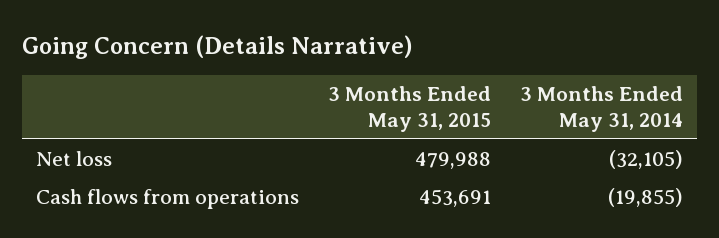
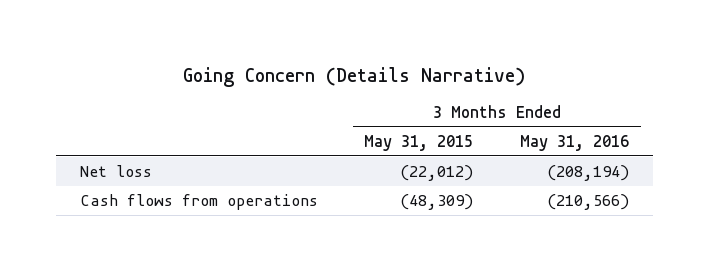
[519,86,683,133] 3 Months Ended May 31, 2014 -> none
none -> [520,134,630,151] May 31, 2016
[415,152,492,170] 479,988 -> [400,165,474,182] (22,012)
[419,189,492,208] 453,691 -> [400,194,474,211] (48,309)

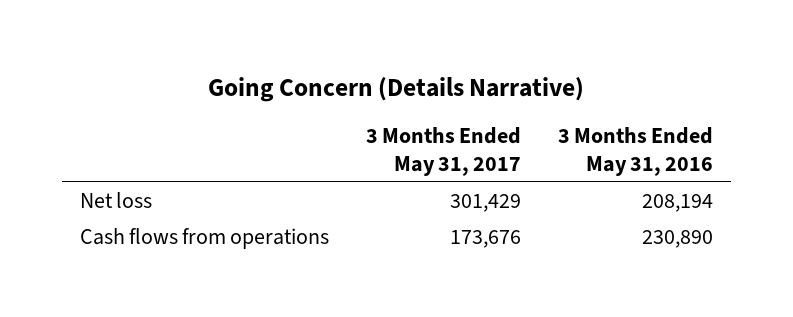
[364,134,474,151] May 31, 2015 -> none
none -> [365,127,521,177] 3 Months Ended May 31, 2017
[547,165,630,182] (208,194) -> [641,194,713,213] 208,194
[547,194,630,211] (210,566) -> [641,230,713,249] 230,890

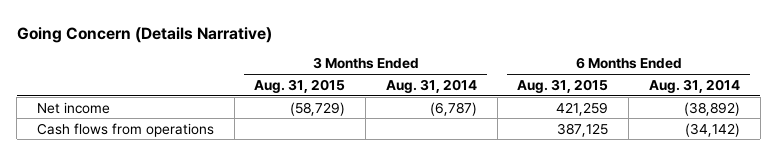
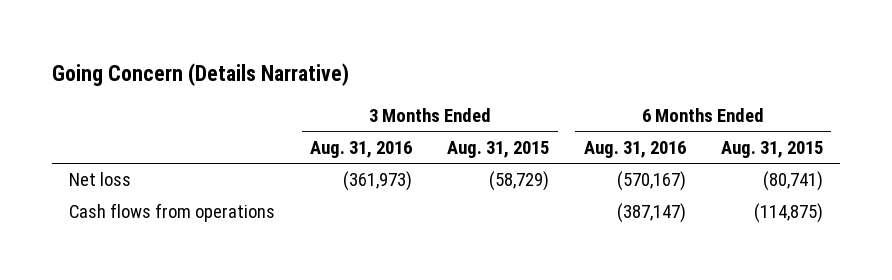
[385,78,477,93] Aug. 31, 2014 -> none
[648,78,740,93] Aug. 31, 2014 -> none
none -> [310,140,413,158] Aug. 31, 2016
none -> [583,140,686,158] Aug. 31, 2016
[36,101,110,114] Net income -> [69,172,132,187] Net loss
[556,101,609,116] 421,259 -> [762,171,823,192] (80,741)
[557,122,609,137] 387,125 -> [753,203,823,224] (114,875)

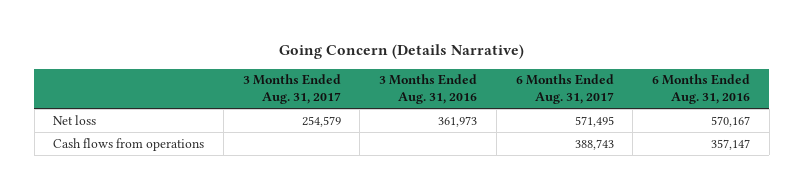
[447,140,550,158] Aug. 31, 2015 -> none
[720,140,823,158] Aug. 31, 2015 -> none
none -> [242,74,341,105] 3 Months Ended Aug. 31, 2017
none -> [515,74,614,105] 6 Months Ended Aug. 31, 2017
[343,171,413,192] (361,973) -> [438,115,478,127] 361,973
[616,171,686,192] (570,167) -> [710,115,750,127] 570,167
[616,203,686,224] (387,147) -> [710,138,750,150] 357,147

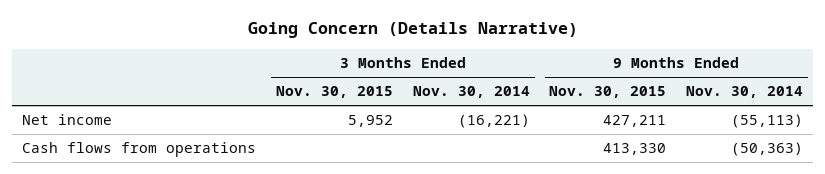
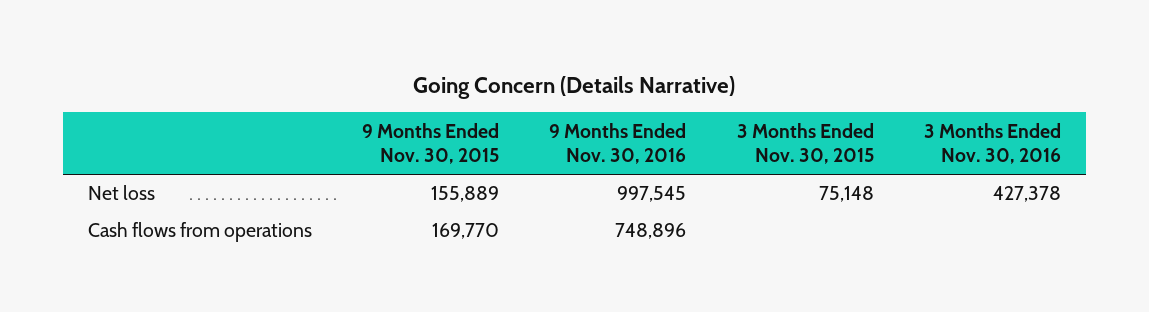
[412,86,530,99] Nov. 30, 2014 -> none
[686,86,804,99] Nov. 30, 2014 -> none
none -> [549,122,687,165] 9 Months Ended Nov. 30, 2016
none -> [924,122,1062,165] 3 Months Ended Nov. 30, 2016
[21,114,112,126] Net income -> [87,185,155,201] Net loss
[347,115,393,128] 5,952 -> [818,186,874,203] 75,148
[603,115,667,128] 427,211 -> [431,186,500,203] 155,889
[603,143,667,156] 413,330 -> [432,223,500,240] 169,770

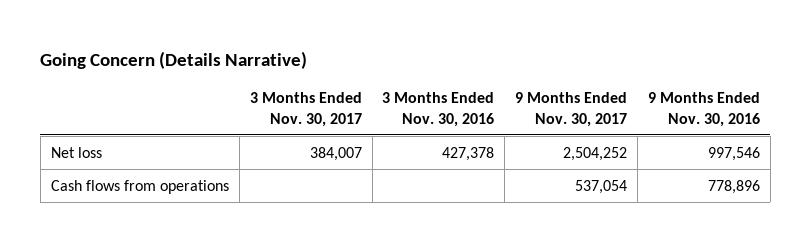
[362,122,500,165] 9 Months Ended Nov. 30, 2015 -> none
[736,122,874,165] 3 Months Ended Nov. 30, 2015 -> none
none -> [249,92,362,127] 3 Months Ended Nov. 30, 2017
none -> [515,92,628,127] 9 Months Ended Nov. 30, 2017
[617,186,687,203] 997,545 -> [708,146,761,161] 997,546
[615,223,687,240] 748,896 -> [708,179,761,194] 778,896

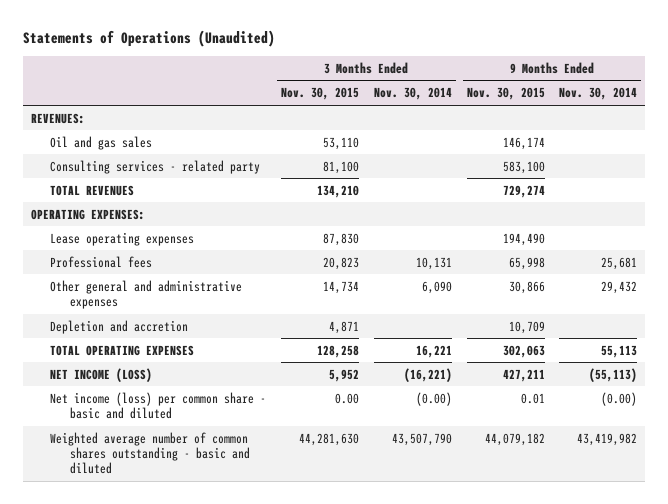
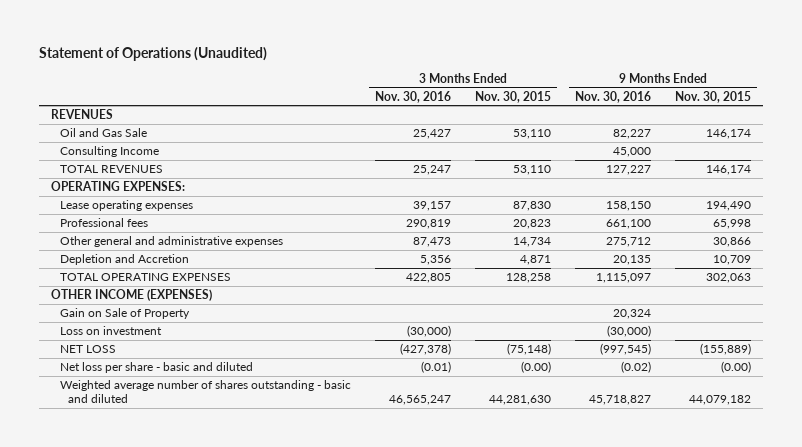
[23,30,276,48] Statements of Operations (Unaudited) -> [39,46,268,61] Statement of Operations (Unaudited)
[373,87,452,101] Nov. 30, 2014 -> none
[559,87,638,101] Nov. 30, 2014 -> none
none -> [374,90,451,103] Nov. 30, 2016
none -> [574,90,651,103] Nov. 30, 2016
[50,159,261,174] Consulting services - related party -> none
[30,112,85,124] REVENUES: -> [51,109,114,120] REVENUES
[50,135,153,150] Oil and gas sales -> [59,128,147,138] Oil and Gas Sale
none -> [59,146,159,158] Consulting Income
[317,184,360,198] 134,210 -> [512,165,551,176] 53,110
[502,184,545,198] 729,274 -> [705,165,751,176] 146,174
[50,319,189,334] Depletion and accretion -> [59,254,189,266] Depletion and Accretion
none -> [51,289,213,302] OTHER INCOME (EXPENSES)
none -> [59,308,190,320] Gain on Sale of Property
none -> [59,326,162,336] Loss on investment
[50,367,153,382] NET INCOME (LOSS) -> [59,345,116,354] NET LOSS
[329,368,360,382] 5,952 -> [506,343,551,356] (75,148)
[502,368,545,382] 427,211 -> [699,343,751,356] (155,889)
[50,391,267,420] Net income (loss) per common share - basic and diluted -> [59,362,253,374] Net loss per share - basic and diluted
[335,392,360,404] 0.00 -> [520,361,551,374] (0.00)
[520,392,545,404] 0.01 -> [720,361,751,374] (0.00)
[50,431,251,475] Weighted average number of common shares outstanding - basic and diluted -> [59,380,351,404] Weighted average number of shares outstanding - basic and diluted

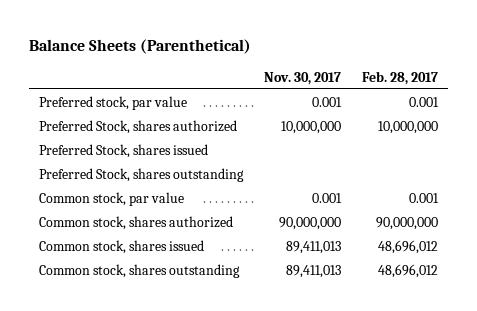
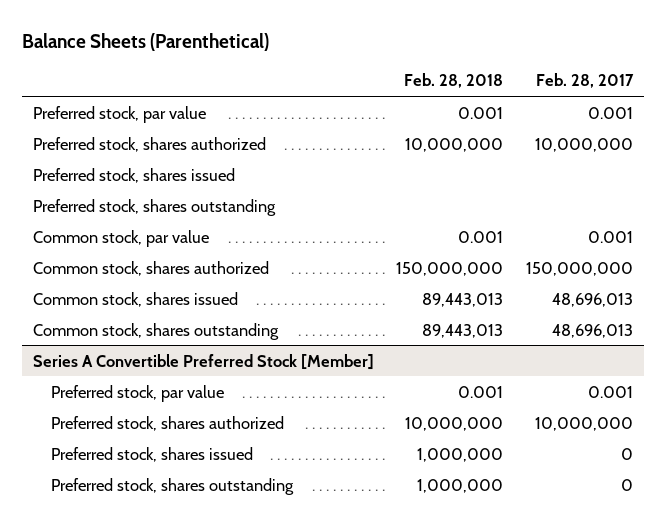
[264,71,342,85] Nov. 30, 2017 -> none
none -> [404,73,504,89] Feb. 28, 2018
[39,119,238,134] Preferred Stock, shares authorized -> [33,136,267,152] Preferred stock, shares authorized
[39,143,209,158] Preferred Stock, shares issued -> [33,167,236,183] Preferred stock, shares issued
[39,167,245,182] Preferred Stock, shares outstanding -> [33,198,277,216] Preferred stock, shares outstanding
[375,216,438,230] 90,000,000 -> [525,261,633,276] 150,000,000
[377,239,438,254] 48,696,012 -> [551,292,633,307] 48,696,013
[377,263,438,278] 48,696,012 -> [551,323,633,338] 48,696,013
none -> [33,353,375,370] Series A Convertible Preferred Stock [Member]
none -> [51,384,225,402] Preferred stock, par value
none -> [51,415,285,431] Preferred stock, shares authorized
none -> [51,446,254,462] Preferred stock, shares issued
none -> [51,477,295,495] Preferred stock, shares outstanding

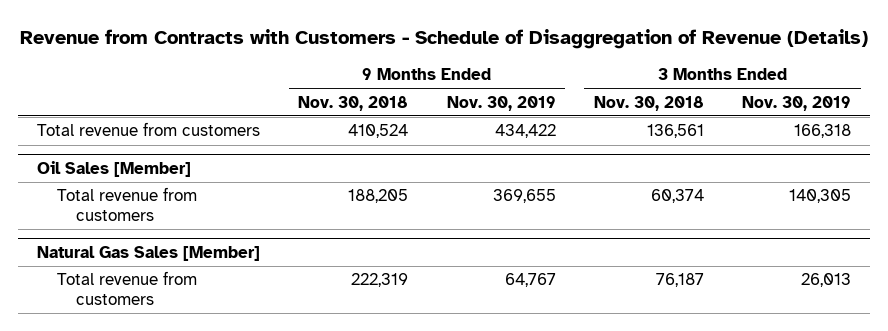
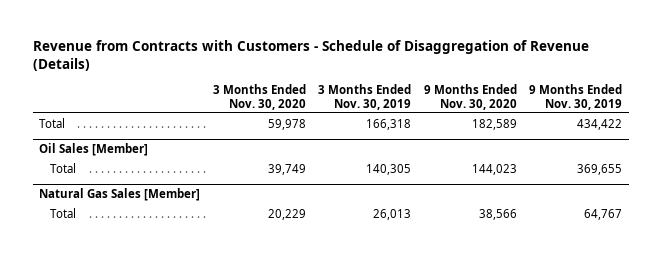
[298,95,409,111] Nov. 30, 2018 -> none
[593,95,704,111] Nov. 30, 2018 -> none
none -> [212,83,306,110] 3 Months Ended Nov. 30, 2020
none -> [423,83,517,110] 9 Months Ended Nov. 30, 2020
[37,122,261,137] Total revenue from customers -> [39,117,66,128] Total
[56,187,197,221] Total revenue from customers -> [50,162,77,173] Total
[56,271,197,305] Total revenue from customers -> [50,207,77,218] Total

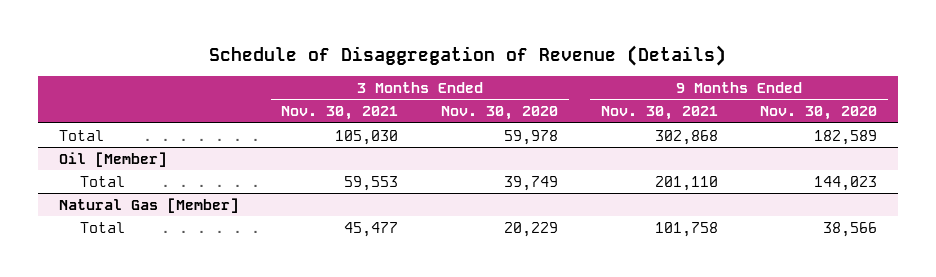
[32,39,589,71] Revenue from Contracts with Customers - Schedule of Disaggregation of Revenue (Details) -> [209,45,727,67] Schedule of Disaggregation of Revenue (Details)
[318,83,412,110] 3 Months Ended Nov. 30, 2019 -> none
[529,83,623,110] 9 Months Ended Nov. 30, 2019 -> none
none -> [281,106,399,121] Nov. 30, 2021
none -> [600,106,718,121] Nov. 30, 2021
[39,143,149,157] Oil Sales [Member] -> [58,151,167,167] Oil [Member]
[39,188,201,202] Natural Gas Sales [Member] -> [58,197,239,213] Natural Gas [Member]

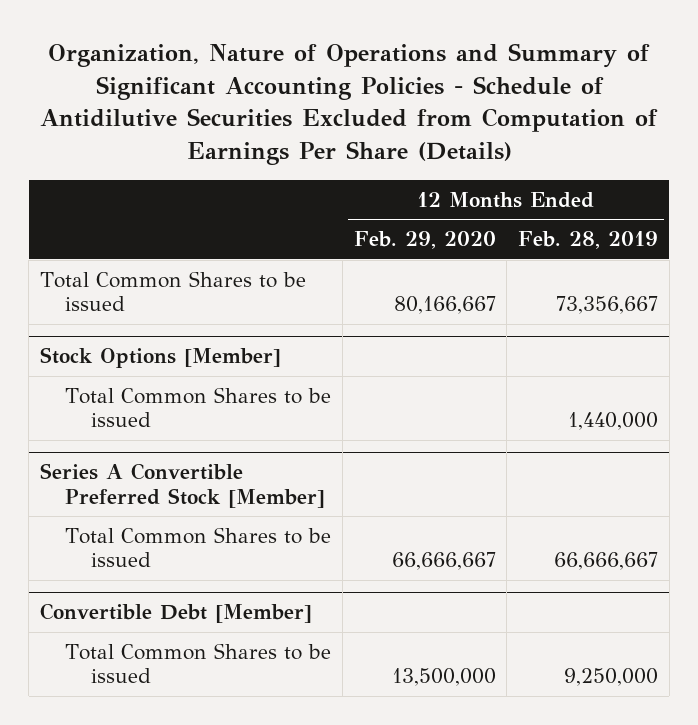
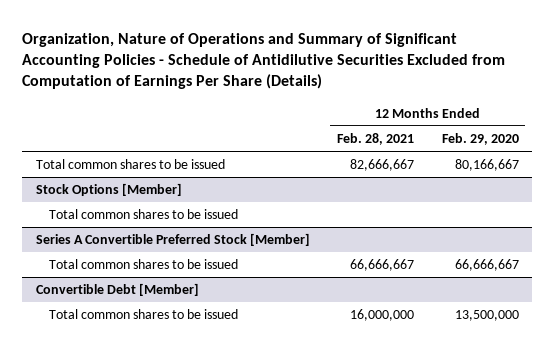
[518,231,659,250] Feb. 28, 2019 -> none
none -> [337,132,415,145] Feb. 28, 2021
[40,271,307,312] Total Common Shares to be issued -> [35,159,225,170] Total common shares to be issued
[65,387,332,428] Total Common Shares to be issued -> [48,209,238,220] Total common shares to be issued
[65,527,332,568] Total Common Shares to be issued -> [48,259,238,270] Total common shares to be issued
[65,643,332,684] Total Common Shares to be issued -> [48,309,238,320] Total common shares to be issued

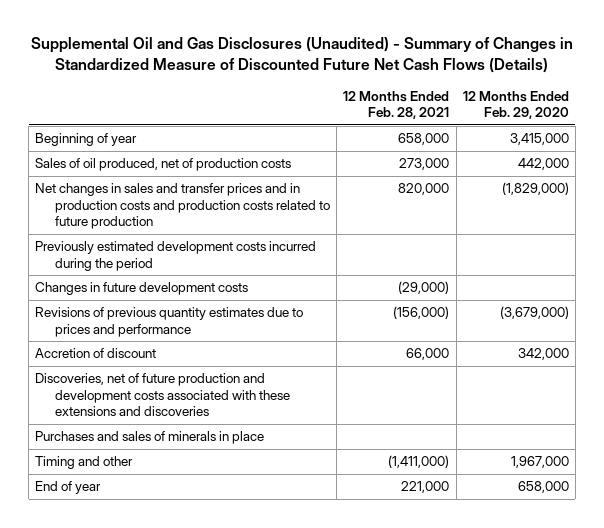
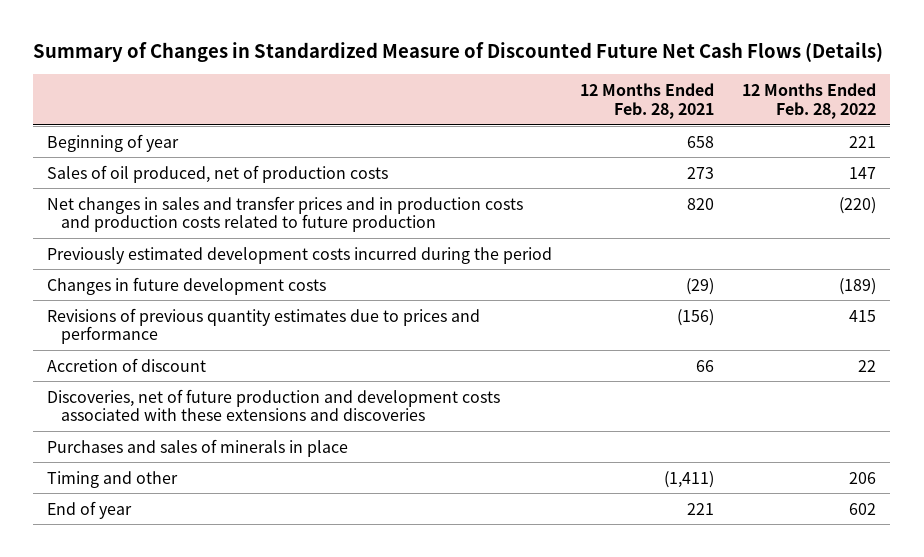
[31,37,574,73] Supplemental Oil and Gas Disclosures (Unaudited) - Summary of Changes in Standardized Measure of Discounted Future Net Cash Flows (Details) -> [33,42,884,63] Summary of Changes in Standardized Measure of Discounted Future Net Cash Flows (Details)
[462,90,569,119] 12 Months Ended Feb. 29, 2020 -> none
none -> [742,83,877,119] 12 Months Ended Feb. 28, 2022
[398,133,450,146] 658,000 -> [687,135,715,148] 658
[399,158,450,171] 273,000 -> [687,166,715,179] 273
[398,183,450,196] 820,000 -> [687,197,715,210] 820
[398,281,450,295] (29,000) -> [686,277,715,295] (29)
[393,306,450,320] (156,000) -> [677,308,715,326] (156)
[406,348,450,361] 66,000 -> [696,359,715,372] 66
[388,455,450,469] (1,411,000) -> [664,470,715,488] (1,411)
[401,481,450,494] 221,000 -> [687,502,715,515] 221

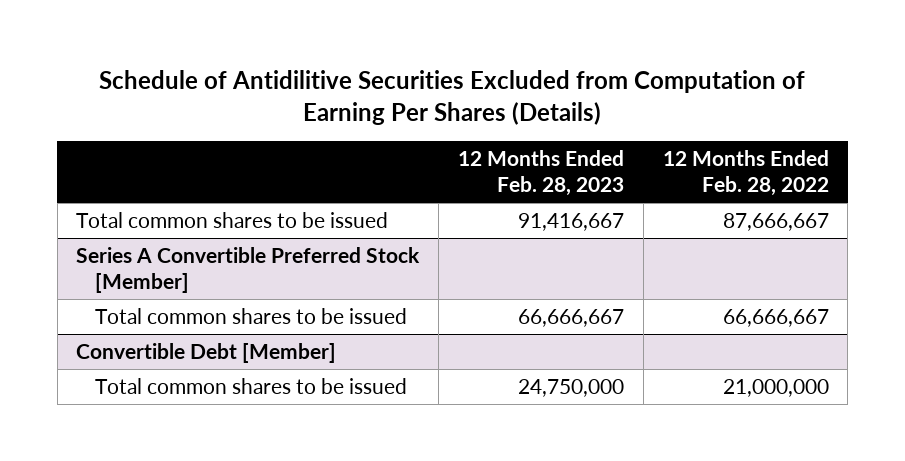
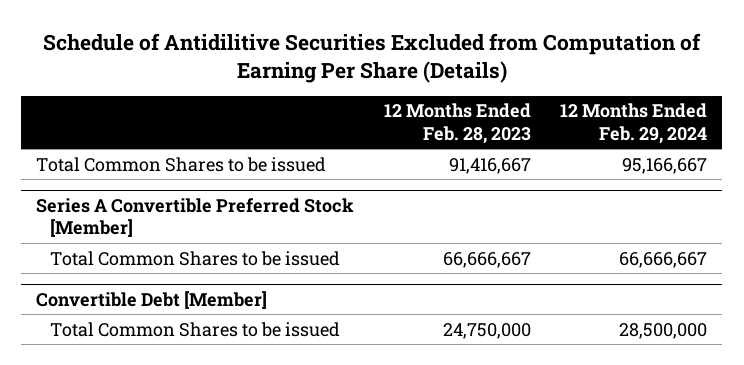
[99,69,806,125] Schedule of Antidilitive Securities Excluded from Computation of Earning Per Shares (Details) -> [42,32,701,83] Schedule of Antidilitive Securities Excluded from Computation of Earning Per Share (Details)
[662,150,829,197] 12 Months Ended Feb. 28, 2022 -> none
none -> [560,103,708,144] 12 Months Ended Feb. 29, 2024
[76,212,389,229] Total common shares to be issued -> [36,156,327,172] Total Common Shares to be issued
[95,308,408,325] Total common shares to be issued -> [49,250,340,266] Total Common Shares to be issued
[95,378,408,395] Total common shares to be issued -> [49,321,340,337] Total Common Shares to be issued

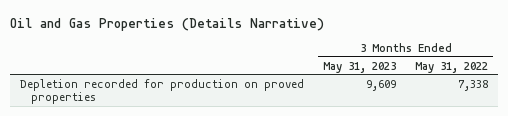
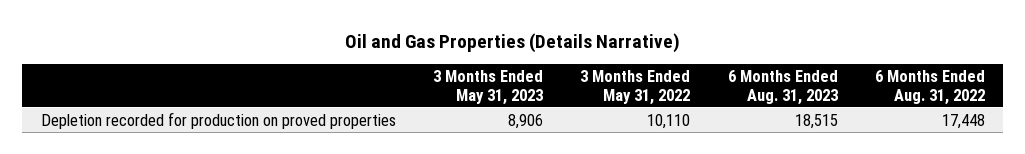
none -> [727,69,838,105] 6 Months Ended Aug. 31, 2023
none -> [874,69,985,105] 6 Months Ended Aug. 31, 2022
[365,79,396,91] 9,609 -> [507,113,543,129] 8,906
[458,79,489,91] 7,338 -> [647,113,691,129] 10,110

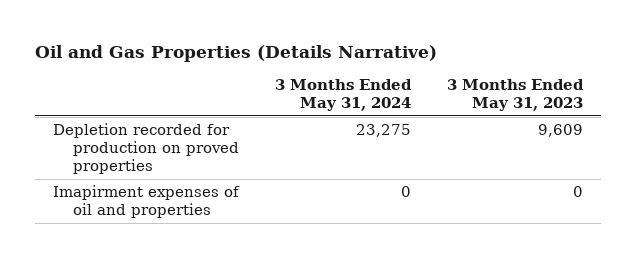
[580,69,691,105] 3 Months Ended May 31, 2022 -> none
[727,69,838,105] 6 Months Ended Aug. 31, 2023 -> none
[874,69,985,105] 6 Months Ended Aug. 31, 2022 -> none
none -> [275,79,413,111] 3 Months Ended May 31, 2024
[507,113,543,129] 8,906 -> [537,124,583,138] 9,609
none -> [53,185,241,219] Imapirment expenses of oil and properties

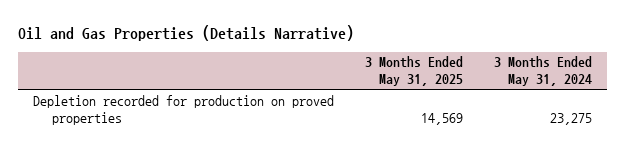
[446,79,584,111] 3 Months Ended May 31, 2023 -> none
none -> [364,56,463,87] 3 Months Ended May 31, 2025
[53,185,241,219] Imapirment expenses of oil and properties -> none

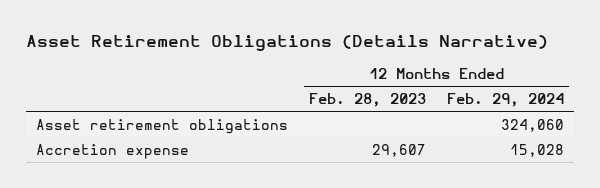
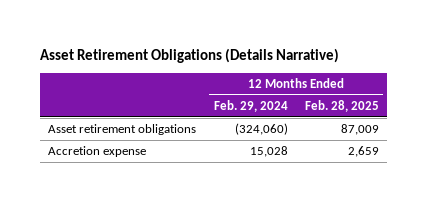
[309,92,427,107] Feb. 28, 2023 -> none
none -> [304,100,379,113] Feb. 28, 2025
[500,118,564,132] 324,060 -> [234,123,288,136] (324,060)

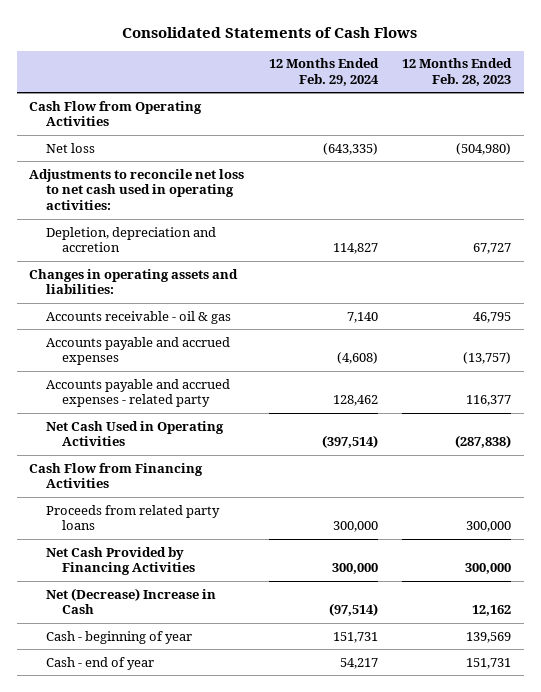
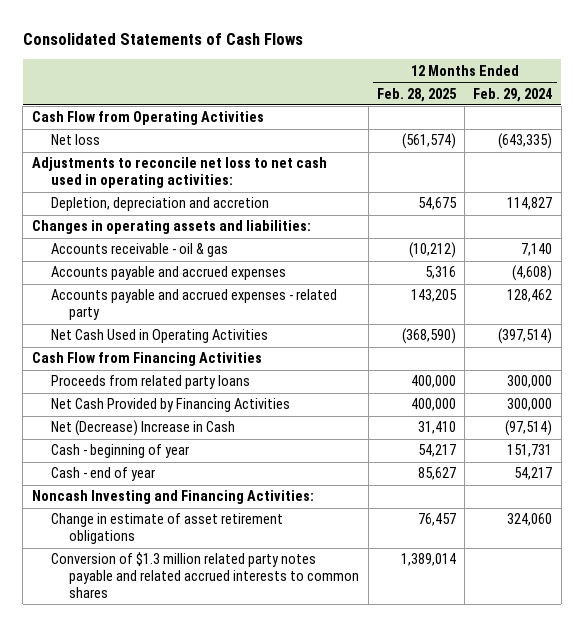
[402,58,513,87] 12 Months Ended Feb. 28, 2023 -> none
none -> [376,87,457,102] Feb. 28, 2025
none -> [31,490,314,505] Noncash Investing and Financing Activities:
none -> [50,513,283,545] Change in estimate of asset retirement obligations
none -> [50,552,360,599] Conversion of $1.3 million related party notes payable and related accrued interests to common shares

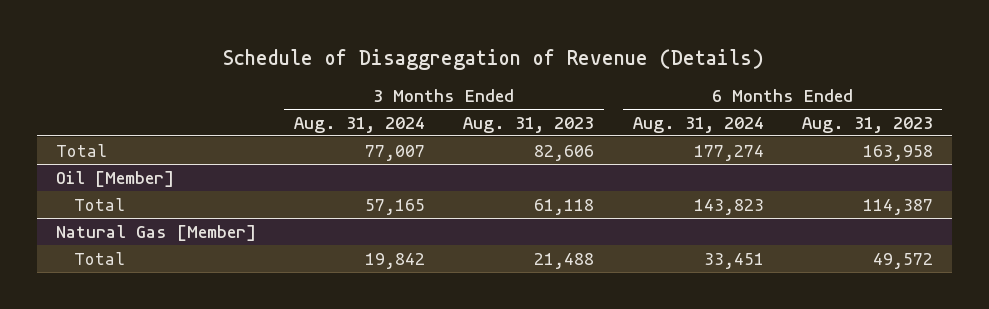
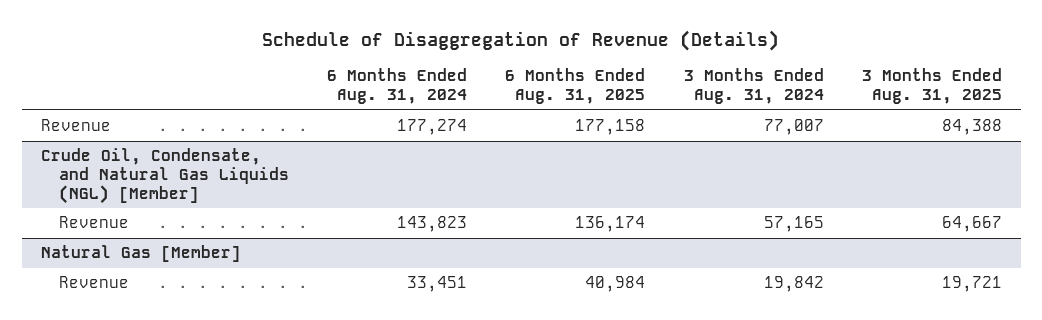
[463,116,595,133] Aug. 31, 2023 -> none
[801,116,933,133] Aug. 31, 2023 -> none
none -> [505,68,646,105] 6 Months Ended Aug. 31, 2025
none -> [861,68,1002,105] 3 Months Ended Aug. 31, 2025
[55,143,107,157] Total -> [40,119,111,132] Revenue
[55,170,174,187] Oil [Member] -> [40,148,289,204] Crude Oil, Condensate, and Natural Gas Liquids (NGL) [Member]
[73,197,125,211] Total -> [58,216,129,229] Revenue
[73,251,125,265] Total -> [58,276,129,289] Revenue

